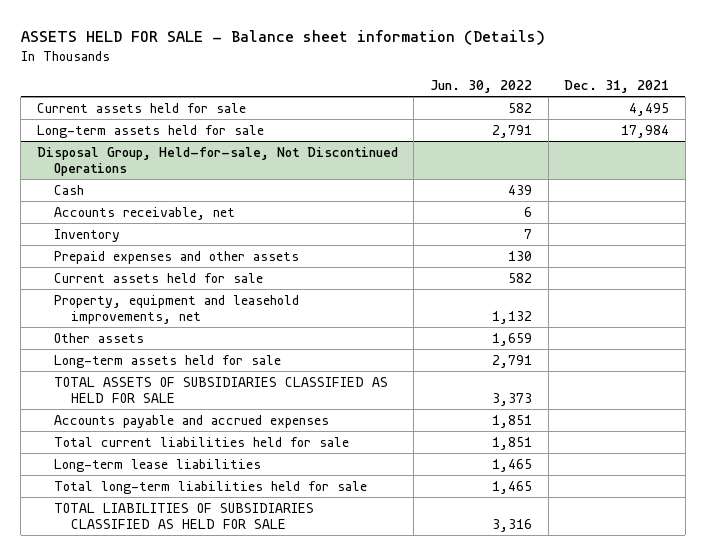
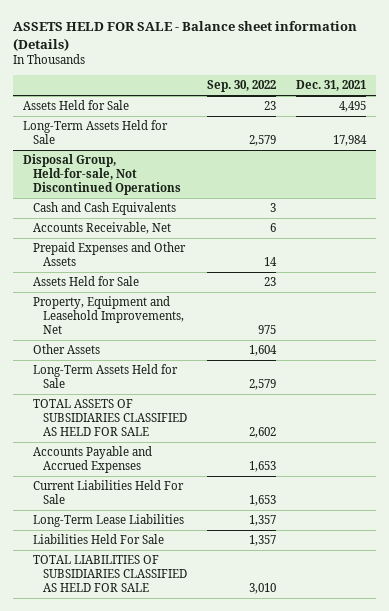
[429,80,532,94] Jun. 30, 2022 -> none
none -> [206,80,276,93] Sep. 30, 2022
[36,102,246,113] Current assets held for sale -> [23,100,130,111] Assets Held for Sale
[36,124,264,138] Long-term assets held for sale -> [23,120,169,144] Long-Term Assets Held for Sale
[53,228,120,242] Inventory -> none
[53,184,84,195] Cash -> [33,202,177,216] Cash and Cash Equivalents
[53,206,235,220] Accounts receivable, net -> [33,222,172,235] Accounts Receivable, Net
[53,250,299,264] Prepaid expenses and other assets -> [33,242,187,266] Prepaid Expenses and Other Assets
[53,272,263,283] Current assets held for sale -> [33,276,140,287] Assets Held for Sale
[53,294,299,325] Property, equipment and leasehold improvements, net -> [33,296,184,334] Property, Equipment and Leasehold Improvements, Net
[53,332,144,343] Other assets -> [33,344,101,355] Other Assets
[53,354,281,368] Long-term assets held for sale -> [33,364,179,388] Long-Term Assets Held for Sale
[53,414,329,428] Accounts payable and accrued expenses -> [33,446,153,473] Accounts Payable and Accrued Expenses
[53,436,349,447] Total current liabilities held for sale -> [33,480,185,504] Current Liabilities Held For Sale
[53,458,261,472] Long-term lease liabilities -> [33,514,185,528] Long-Term Lease Liabilities
[53,480,367,494] Total long-term liabilities held for sale -> [33,534,165,545] Liabilities Held For Sale

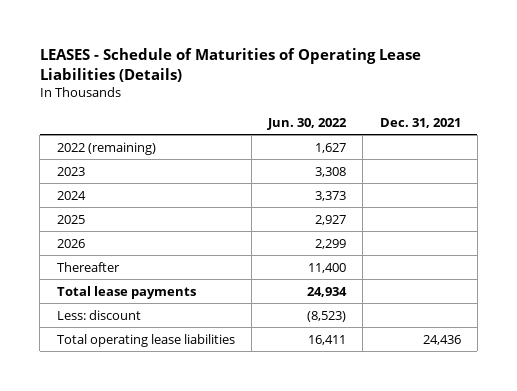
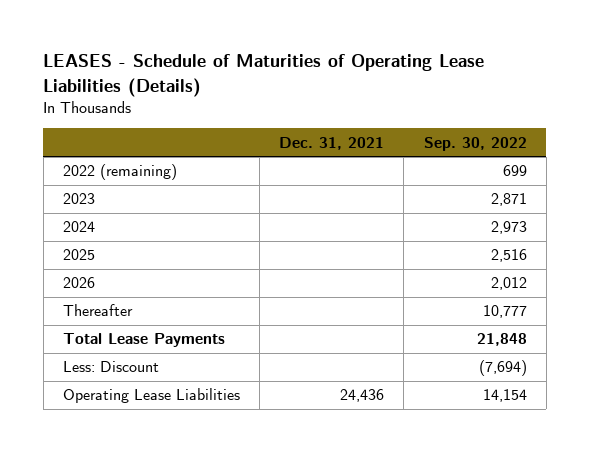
[267,117,348,130] Jun. 30, 2022 -> none
none -> [423,136,527,151] Sep. 30, 2022
[56,285,196,299] Total lease payments -> [62,333,225,348] Total Lease Payments
[56,309,141,320] Less: discount -> [62,361,159,373] Less: Discount
[56,333,235,347] Total operating lease liabilities -> [62,388,240,404] Operating Lease Liabilities

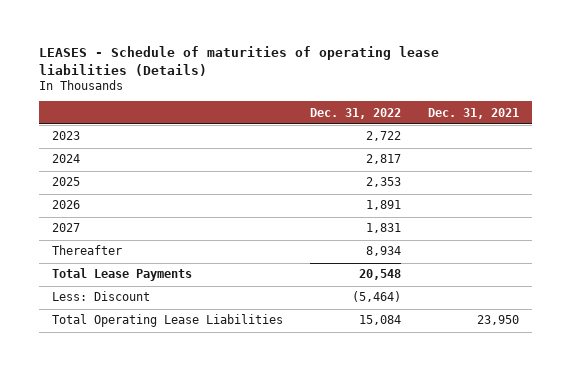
[43,54,485,97] LEASES - Schedule of Maturities of Operating Lease Liabilities (Details) -> [39,45,440,76] LEASES - Schedule of maturities of operating lease liabilities (Details)
[423,136,527,151] Sep. 30, 2022 -> none
none -> [309,107,401,119] Dec. 31, 2022
[62,164,177,181] 2022 (remaining) -> none
none -> [52,223,81,233] 2027
[62,388,240,404] Operating Lease Liabilities -> [52,314,284,328] Total Operating Lease Liabilities
[340,389,385,403] 24,436 -> [476,315,519,326] 23,950

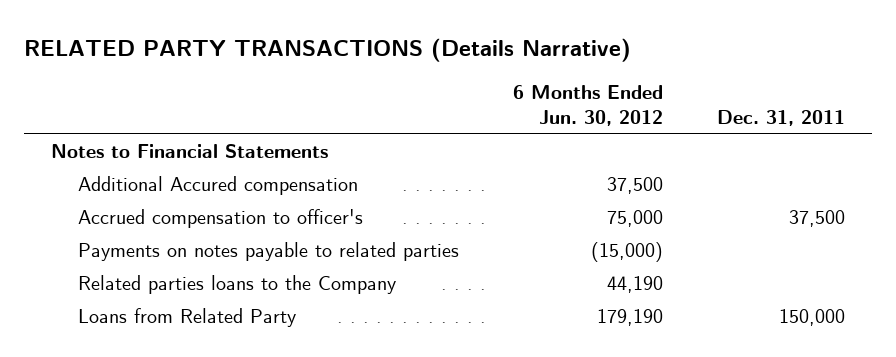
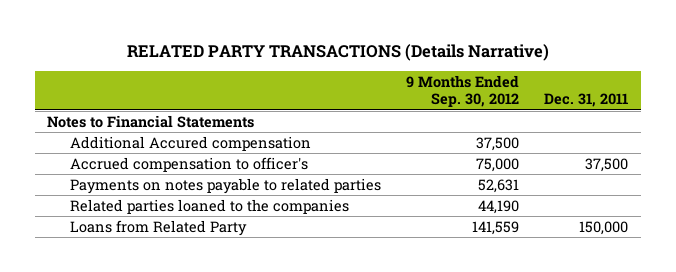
[512,85,663,127] 6 Months Ended Jun. 30, 2012 -> none
none -> [406,75,520,108] 9 Months Ended Sep. 30, 2012
[77,275,396,295] Related parties loans to the Company -> [69,198,349,214] Related parties loaned to the companies

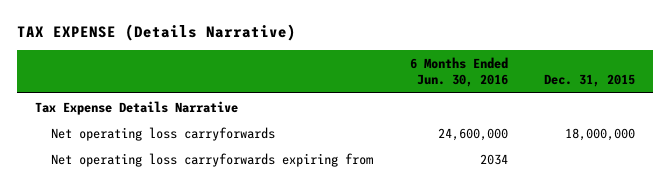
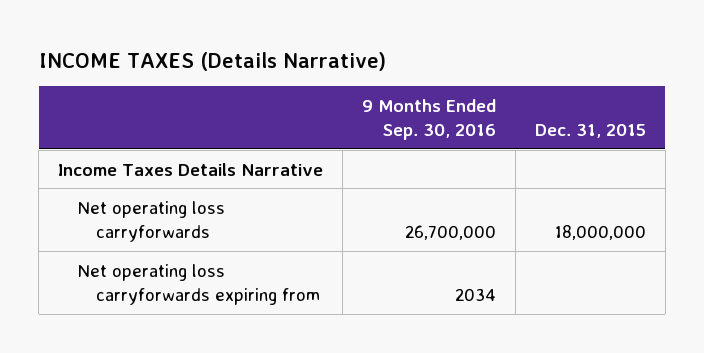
[16,24,296,42] TAX EXPENSE (Details Narrative) -> [38,51,386,71] INCOME TAXES (Details Narrative)
[409,57,508,88] 6 Months Ended Jun. 30, 2016 -> none
none -> [361,98,496,140] 9 Months Ended Sep. 30, 2016
[34,100,238,115] Tax Expense Details Narrative -> [58,162,324,176] Income Taxes Details Narrative

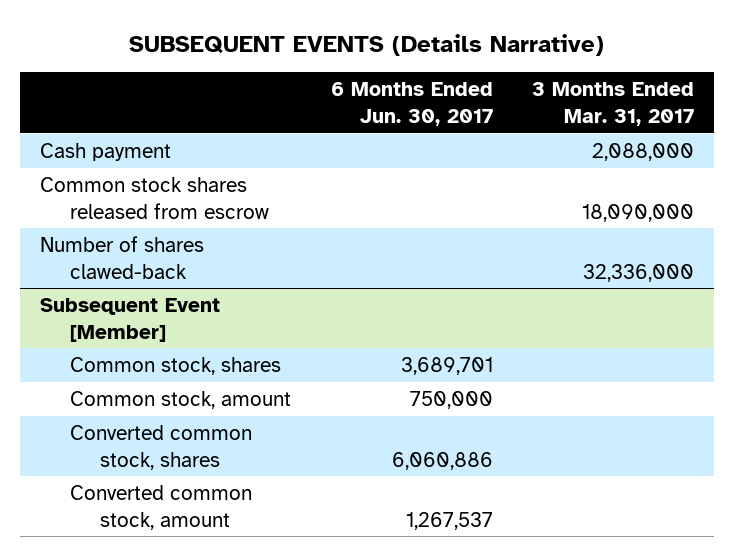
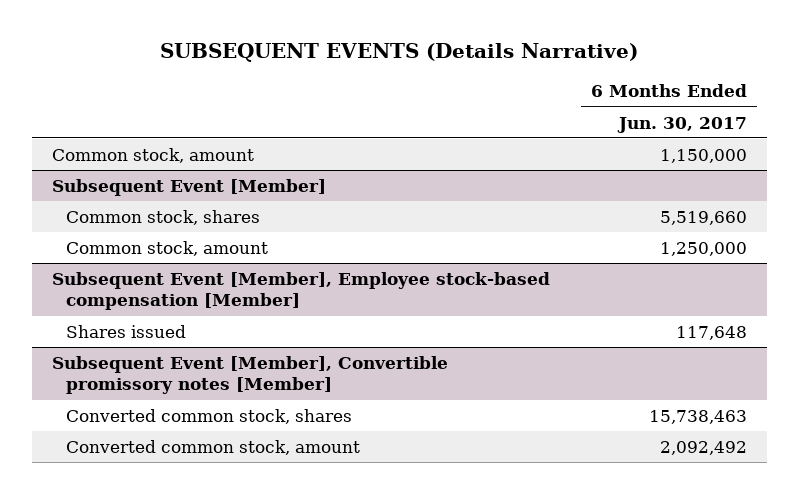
[532,82,695,127] 3 Months Ended Mar. 31, 2017 -> none
[39,142,171,161] Cash payment -> none
[39,176,269,219] Common stock shares released from escrow -> none
[39,235,204,279] Number of shares clawed-back -> none
none -> [51,147,254,163] Common stock, amount
[69,424,252,470] Converted common stock, shares -> none
[69,484,252,530] Converted common stock, amount -> none
[400,356,493,375] 3,689,701 -> [659,210,747,225] 5,519,660
[409,390,493,409] 750,000 -> [659,241,747,256] 1,250,000
none -> [51,271,550,311] Subsequent Event [Member], Employee stock-based compensation [Member]
none -> [65,324,186,338] Shares issued
none -> [51,355,448,395] Subsequent Event [Member], Convertible promissory notes [Member]
none -> [65,408,352,424] Converted common stock, shares
none -> [65,439,360,455] Converted common stock, amount

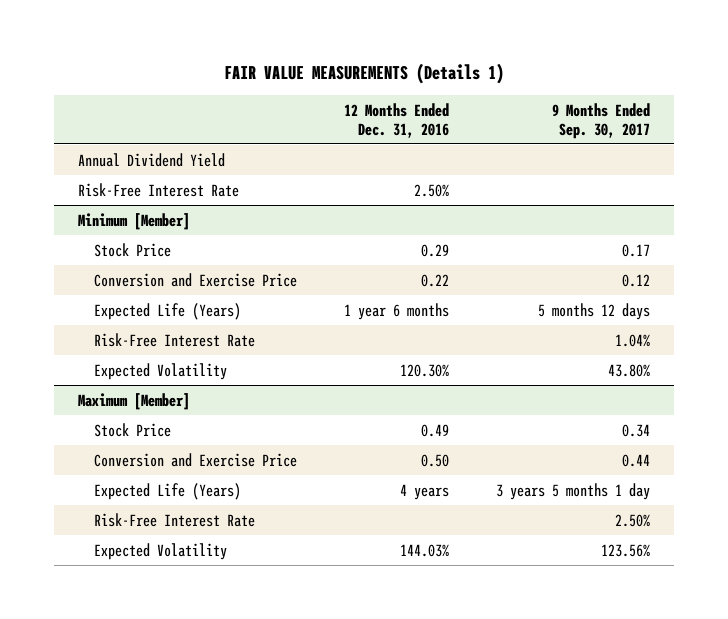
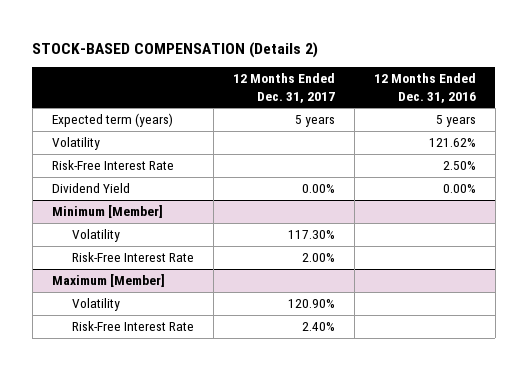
[224,63,505,85] FAIR VALUE MEASUREMENTS (Details 1) -> [32,41,319,58] STOCK-BASED COMPENSATION (Details 2)
[552,102,651,139] 9 Months Ended Sep. 30, 2017 -> none
none -> [233,73,336,103] 12 Months Ended Dec. 31, 2017
[77,152,225,167] Annual Dividend Yield -> none
none -> [51,113,173,128] Expected term (years)
none -> [51,137,100,151] Volatility
none -> [51,183,130,194] Dividend Yield
[94,242,172,257] Stock Price -> none
[94,272,298,287] Conversion and Exercise Price -> none
[94,302,242,320] Expected Life (Years) -> none
none -> [72,229,121,243] Volatility
[94,362,228,380] Expected Volatility -> none
[94,422,172,437] Stock Price -> none
[94,452,298,467] Conversion and Exercise Price -> none
[94,482,242,500] Expected Life (Years) -> none
none -> [72,298,121,312] Volatility
[94,542,228,560] Expected Volatility -> none

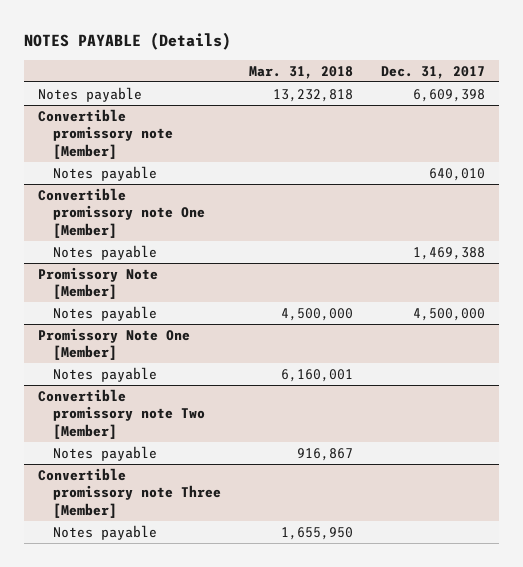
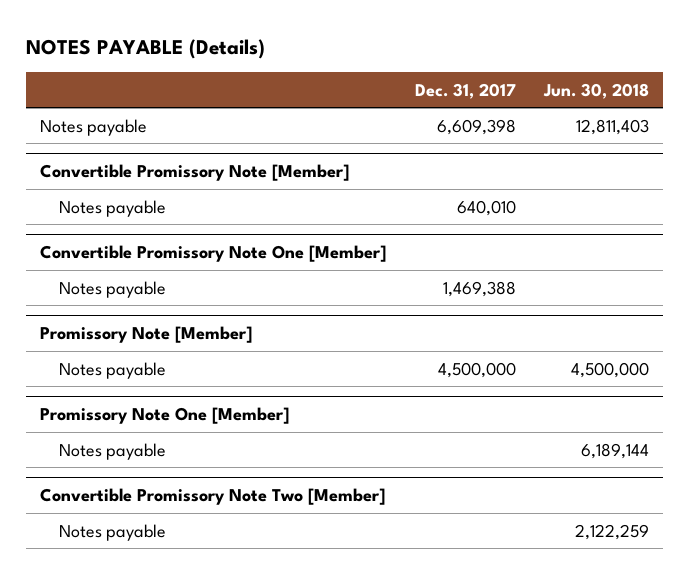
[248,65,353,79] Mar. 31, 2018 -> none
none -> [543,82,650,99] Jun. 30, 2018
[37,108,174,159] Convertible promissory note [Member] -> [40,163,350,181] Convertible Promissory Note [Member]
[37,187,206,238] Convertible promissory note One [Member] -> [40,244,387,262] Convertible Promissory Note One [Member]
[37,388,206,439] Convertible promissory note Two [Member] -> [40,487,386,505] Convertible Promissory Note Two [Member]
[37,467,222,518] Convertible promissory note Three [Member] -> none
[53,524,158,540] Notes payable -> none

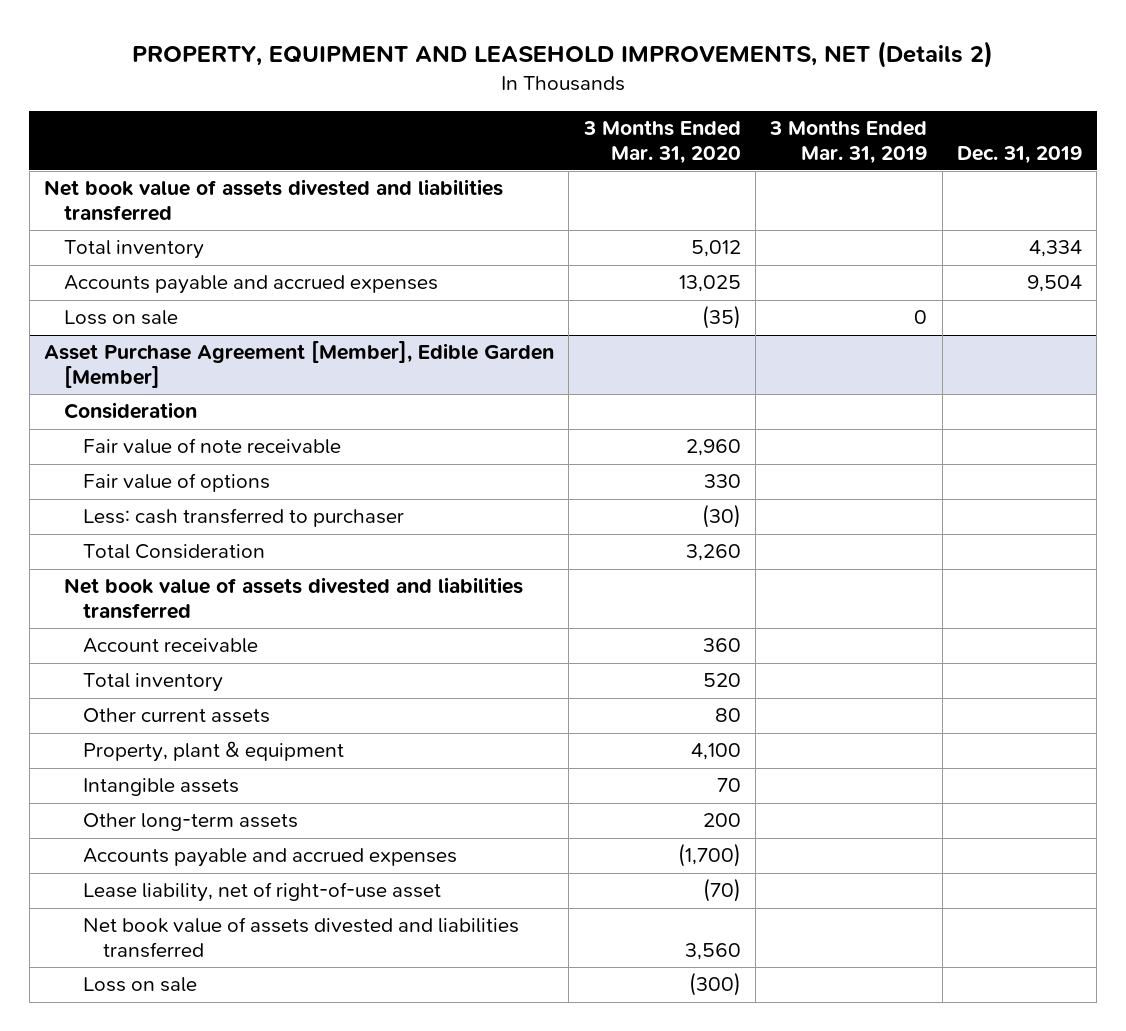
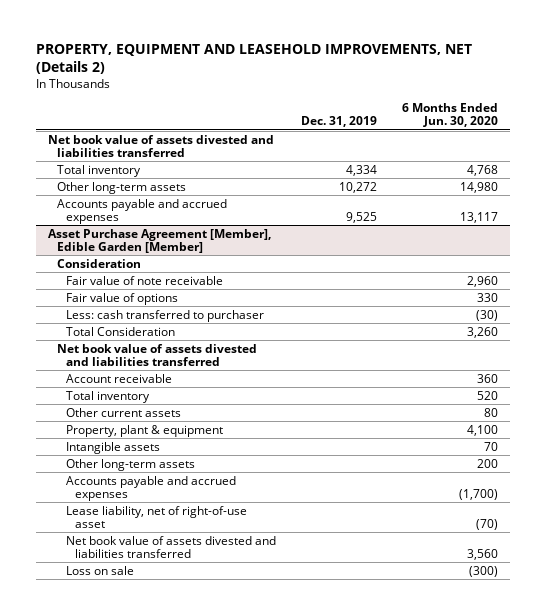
[582,120,741,164] 3 Months Ended Mar. 31, 2020 -> none
[769,120,928,164] 3 Months Ended Mar. 31, 2019 -> none
none -> [401,102,498,128] 6 Months Ended Jun. 30, 2020
[63,310,178,326] Loss on sale -> none
none -> [57,181,187,194] Other long-term assets
[1027,275,1083,293] 9,504 -> [345,212,377,224] 9,525

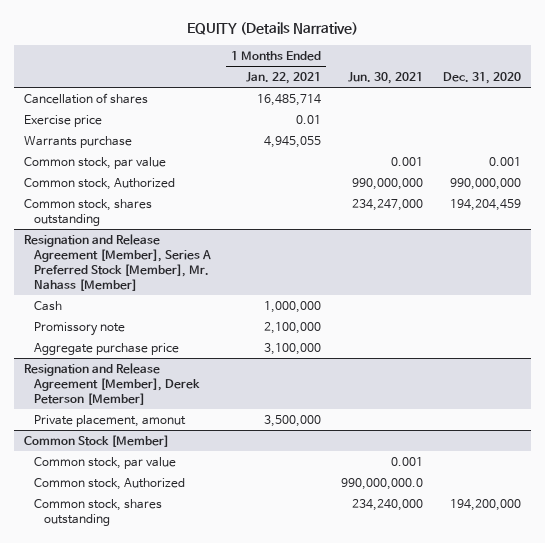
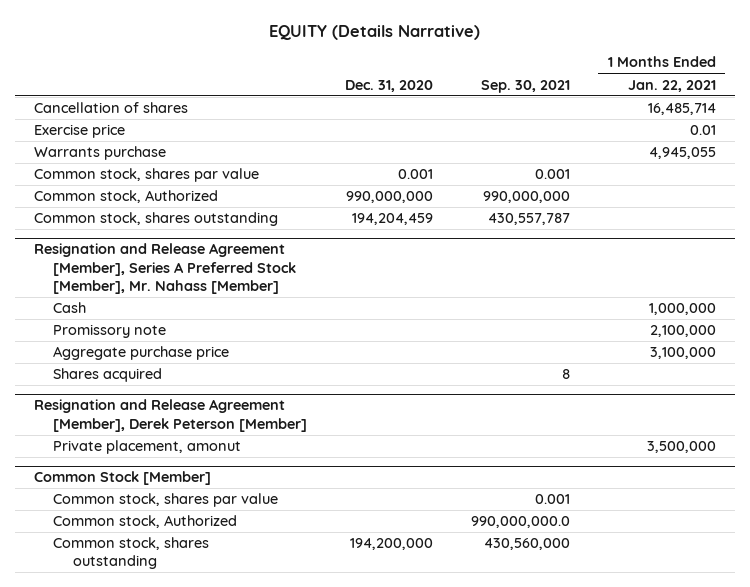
[348,72,424,85] Jun. 30, 2021 -> none
none -> [481,79,571,93] Sep. 30, 2021
[24,156,167,169] Common stock, par value -> [33,168,259,183] Common stock, shares par value
none -> [53,368,163,383] Shares acquired
[34,456,177,469] Common stock, par value -> [53,493,279,508] Common stock, shares par value

